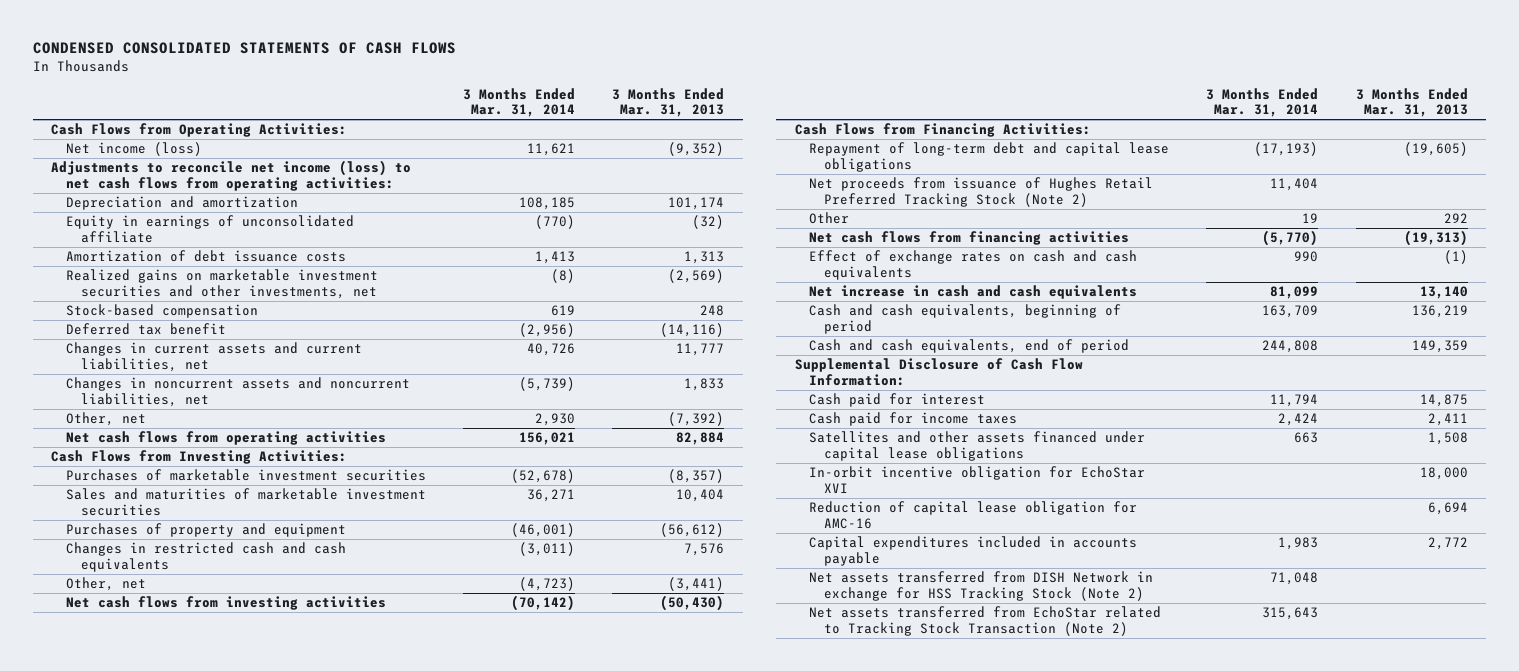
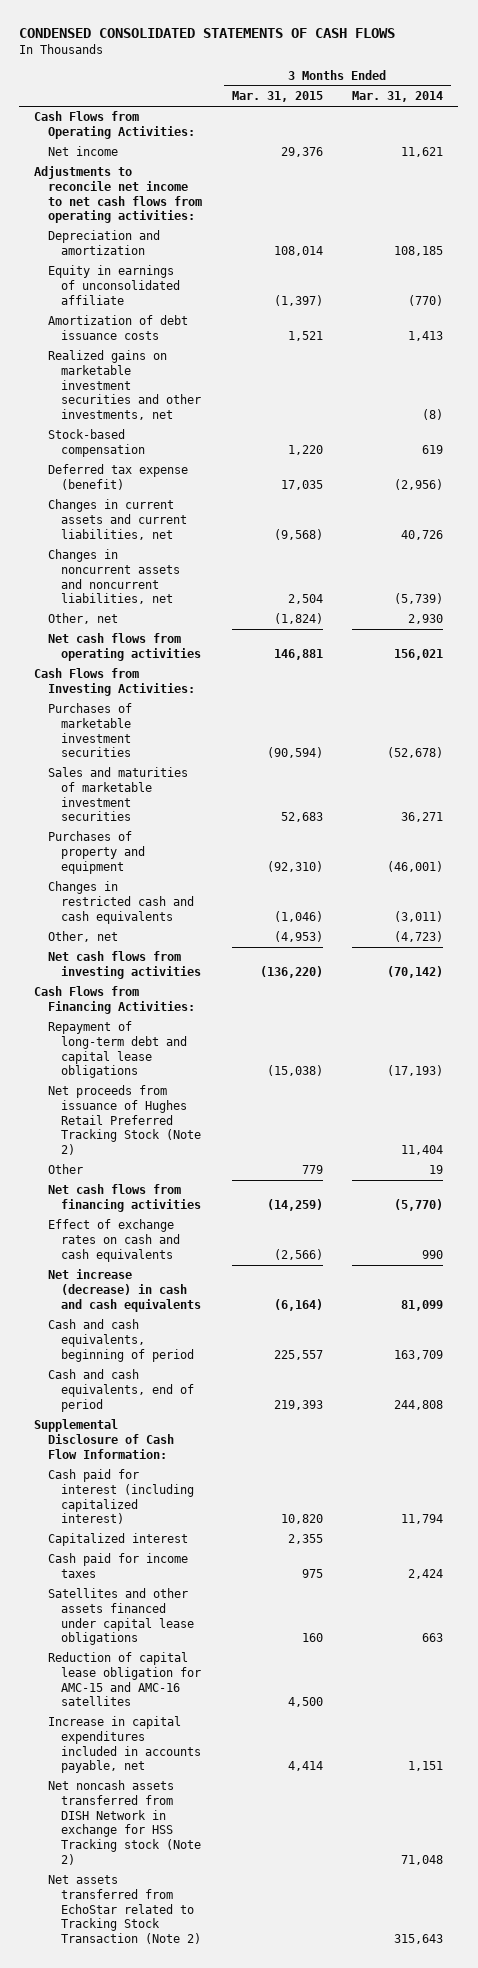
[612,87,725,118] 3 Months Ended Mar. 31, 2013 -> none
none -> [231,91,323,103] Mar. 31, 2015
[65,142,202,157] Net income (loss) -> [47,146,118,157] Net income
[51,160,412,191] Adjustments to reconcile net income (loss) to net cash flows from operating activities: -> [34,166,202,224] Adjustments to reconcile net income to net cash flows from operating activities:
[65,323,226,336] Deferred tax benefit -> [47,464,188,491] Deferred tax expense (benefit)
[809,285,1138,300] Net increase in cash and cash equivalents -> [47,1269,201,1312] Net increase (decrease) in cash and cash equivalents
[809,393,986,408] Cash paid for interest -> [47,1469,194,1525] Cash paid for interest (including capitalized interest)
none -> [47,1533,188,1547] Capitalized interest
[809,466,1146,493] In-orbit incentive obligation for EchoStar XVI -> none
[809,501,1138,529] Reduction of capital lease obligation for AMC-16 -> [47,1652,201,1707] Reduction of capital lease obligation for AMC-15 and AMC-16 satellites
[809,536,1138,566] Capital expenditures included in accounts payable -> [47,1716,201,1774] Increase in capital expenditures included in accounts payable, net
[1278,537,1319,551] 1,983 -> [408,1761,444,1772] 1,151
[809,571,1154,601] Net assets transferred from DISH Network in exchange for HSS Tracking Stock (Note 2) -> [47,1780,201,1865] Net noncash assets transferred from DISH Network in exchange for HSS Tracking stock (Note 2)

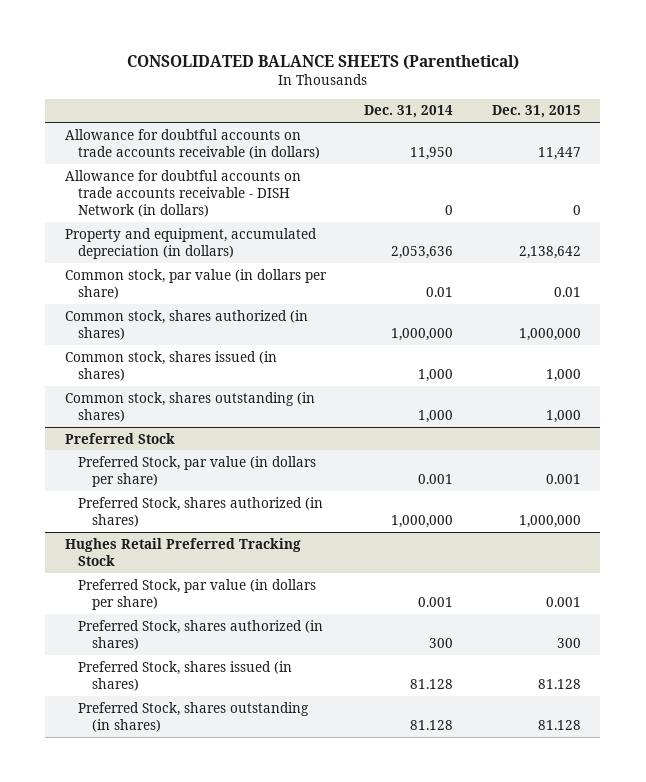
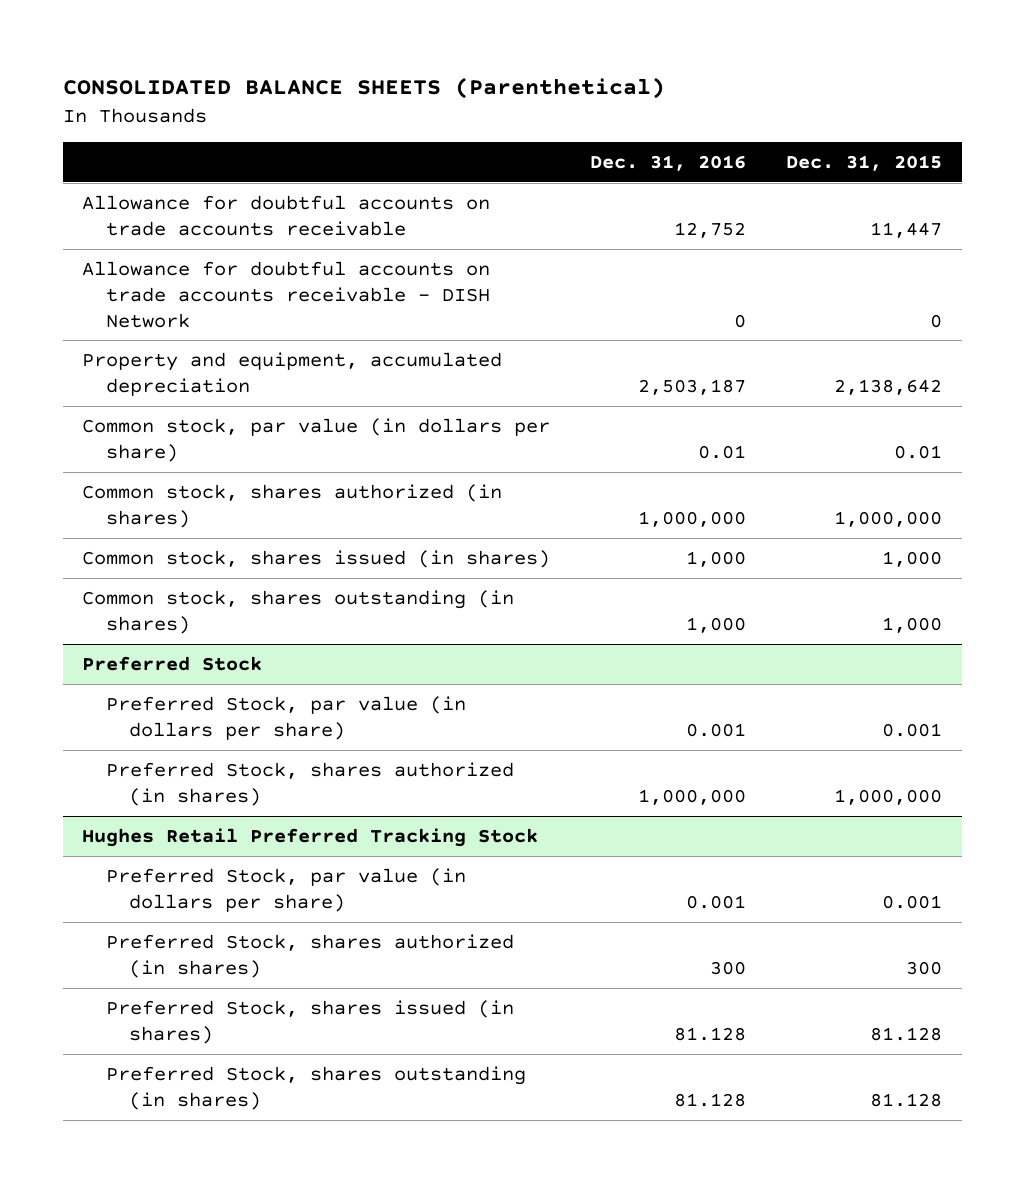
[364,105,454,119] Dec. 31, 2014 -> none
none -> [590,154,747,171] Dec. 31, 2016
[64,128,321,159] Allowance for doubtful accounts on trade accounts receivable (in dollars) -> [82,194,491,236] Allowance for doubtful accounts on trade accounts receivable
[64,169,301,218] Allowance for doubtful accounts on trade accounts receivable - DISH Network (in dollars) -> [82,260,491,328] Allowance for doubtful accounts on trade accounts receivable - DISH Network
[64,227,317,259] Property and equipment, accumulated depreciation (in dollars) -> [82,351,503,396] Property and equipment, accumulated depreciation

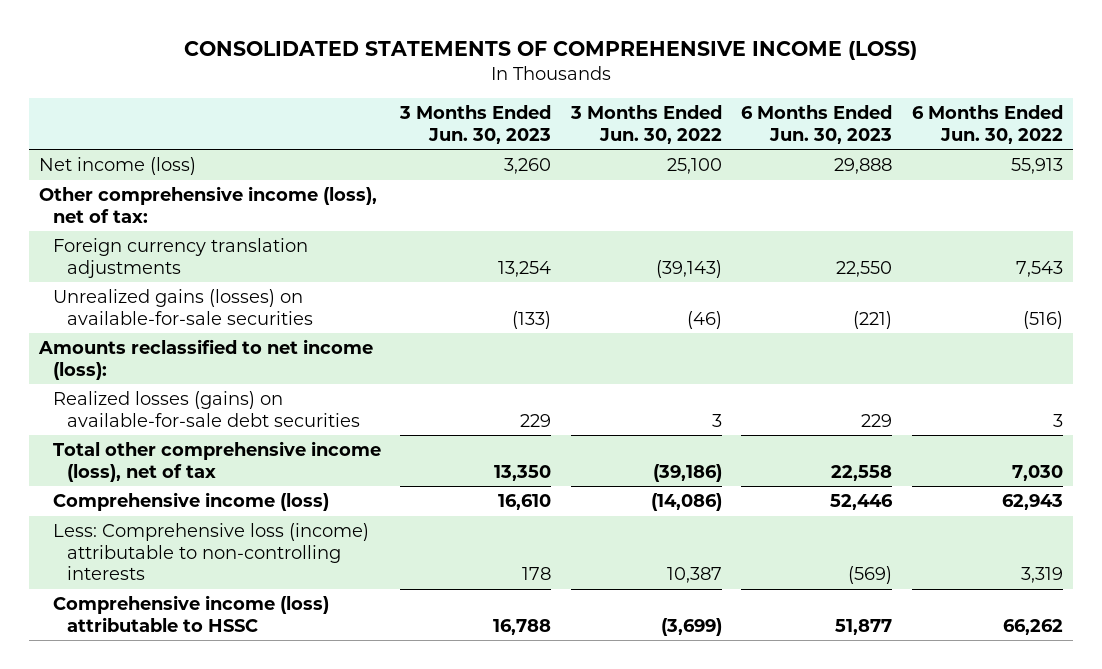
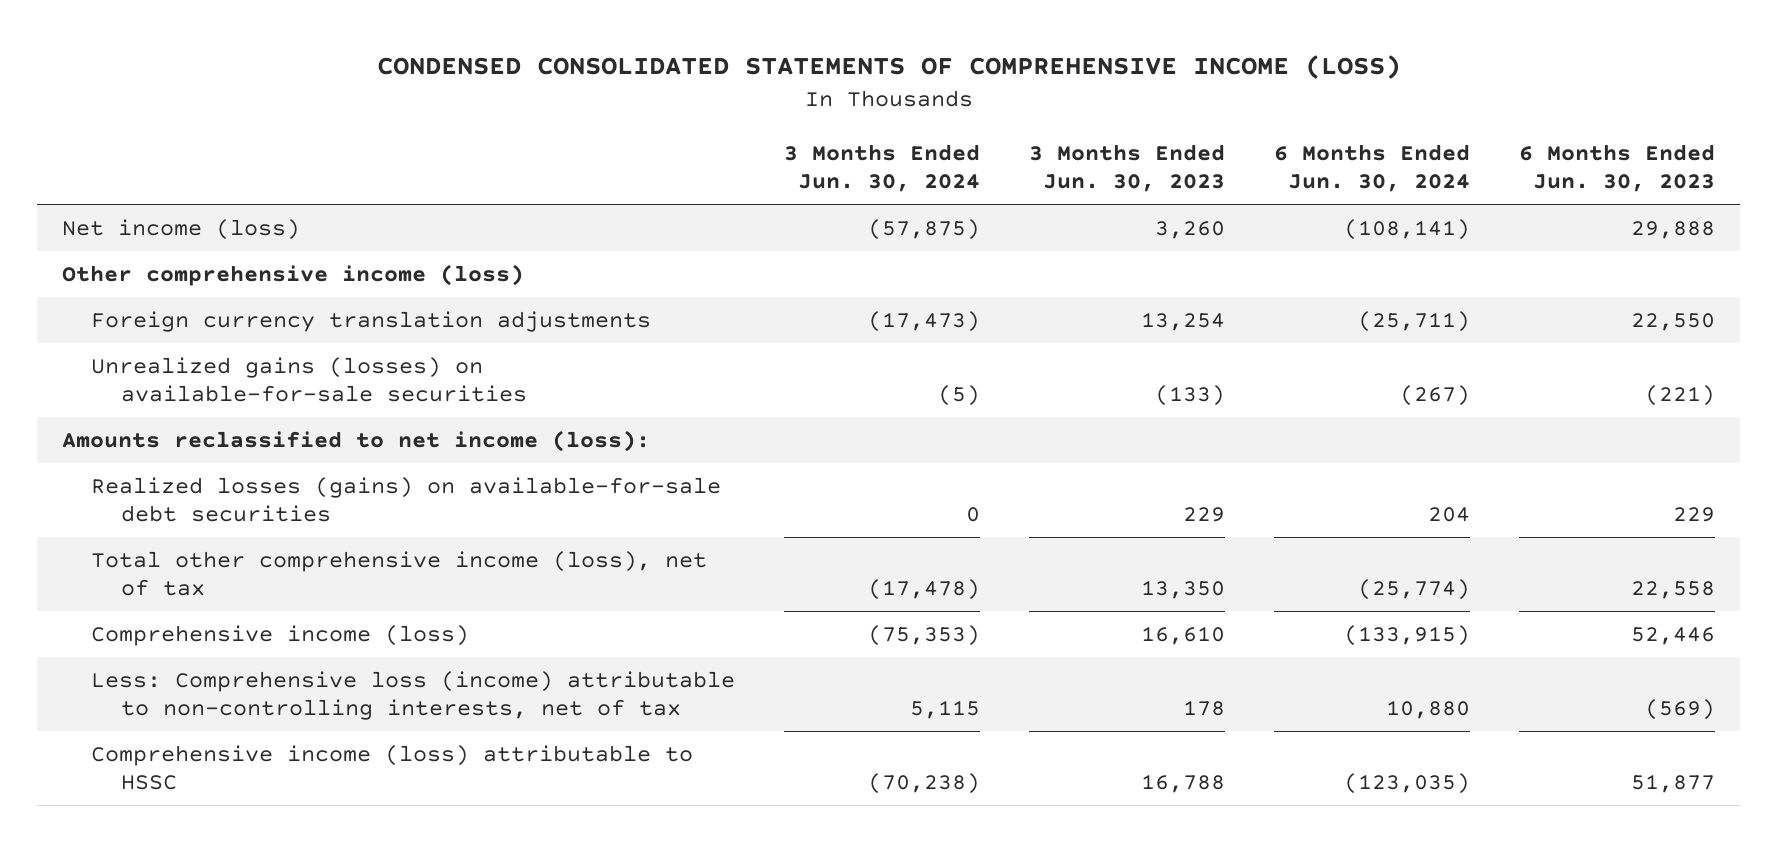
[183,41,917,61] CONSOLIDATED STATEMENTS OF COMPREHENSIVE INCOME (LOSS) -> [376,55,1401,80] CONDENSED CONSOLIDATED STATEMENTS OF COMPREHENSIVE INCOME (LOSS)
[569,105,722,144] 3 Months Ended Jun. 30, 2022 -> none
[912,105,1064,144] 6 Months Ended Jun. 30, 2022 -> none
none -> [784,144,981,193] 3 Months Ended Jun. 30, 2024
none -> [1274,144,1471,193] 6 Months Ended Jun. 30, 2024
[38,186,377,223] Other comprehensive income (loss), net of tax: -> [61,263,524,286] Other comprehensive income (loss)
[52,523,369,581] Less: Comprehensive loss (income) attributable to non-controlling interests -> [91,670,736,721] Less: Comprehensive loss (income) attributable to non-controlling interests, net of tax

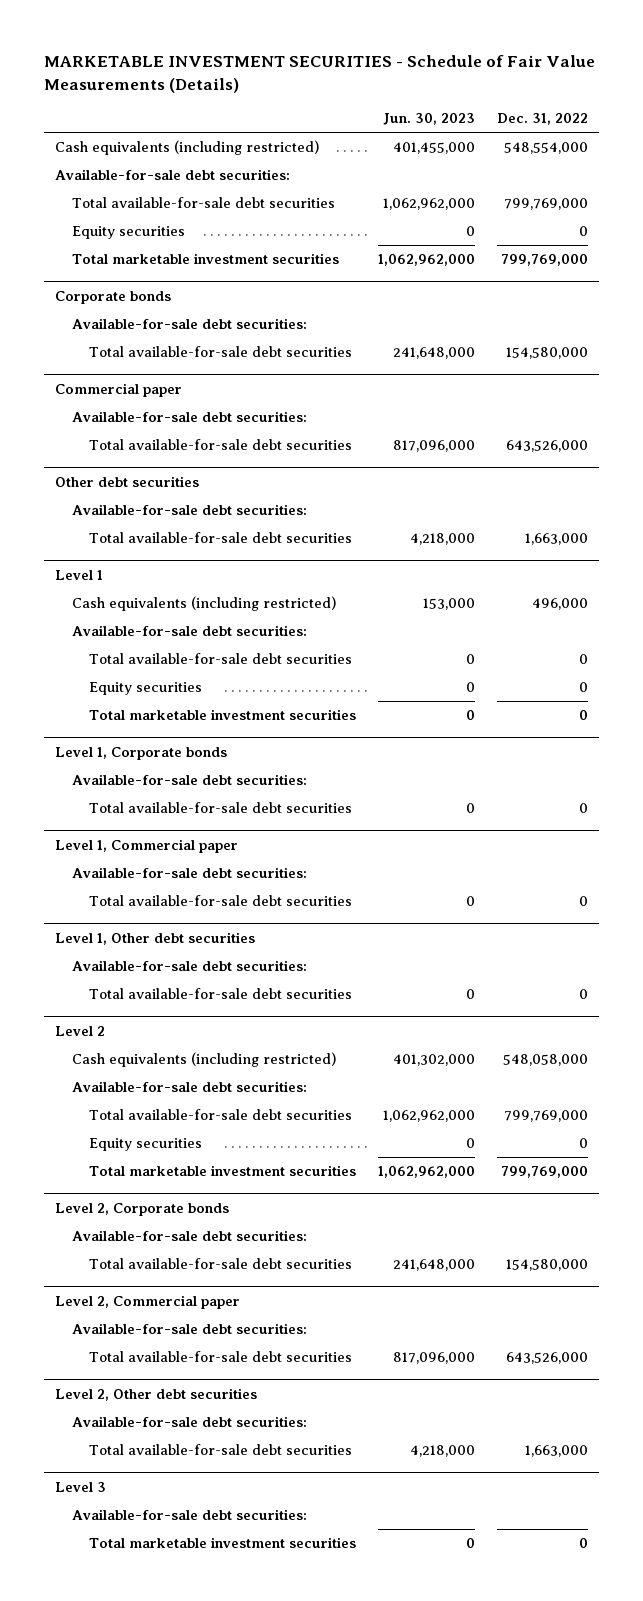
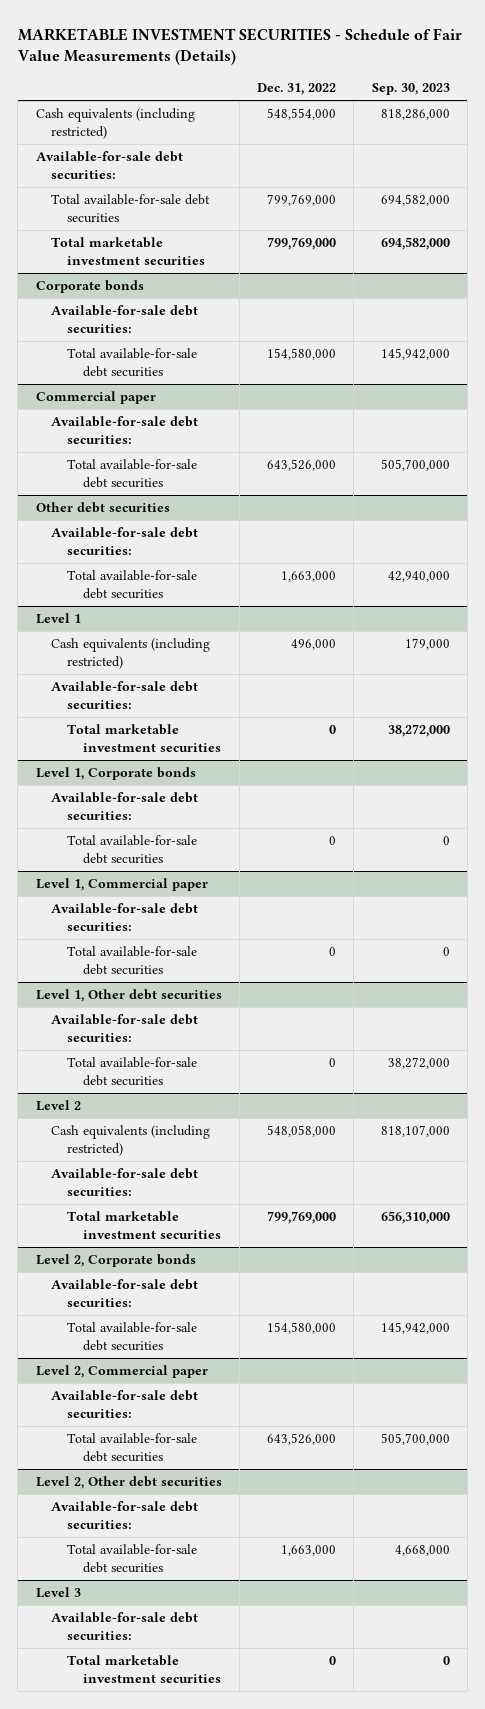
[382,113,475,126] Jun. 30, 2023 -> none
none -> [371,83,450,96] Sep. 30, 2023
[71,226,185,240] Equity securities -> none
[88,653,352,665] Total available-for-sale debt securities -> none
[88,682,202,696] Equity securities -> none
[88,1109,352,1121] Total available-for-sale debt securities -> none
[88,1138,202,1152] Equity securities -> none

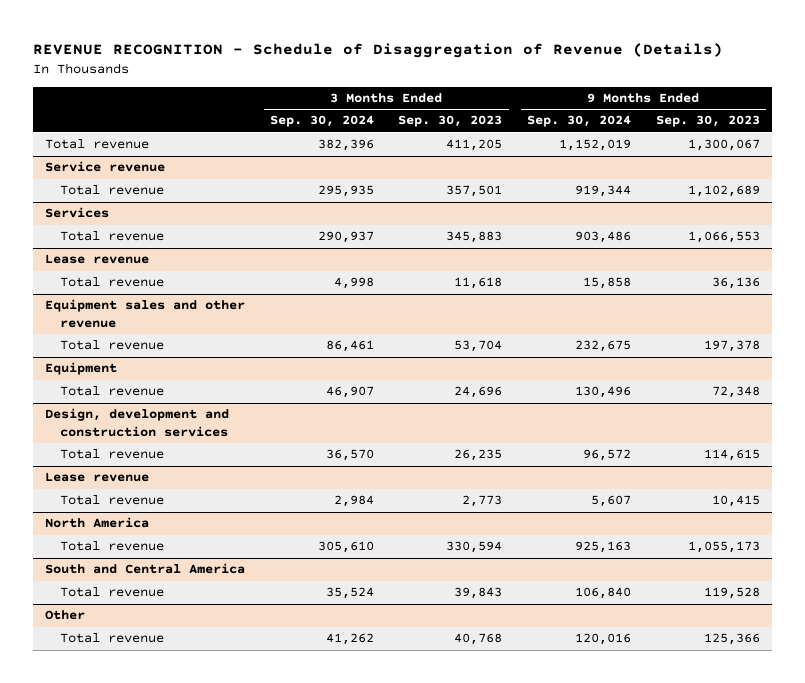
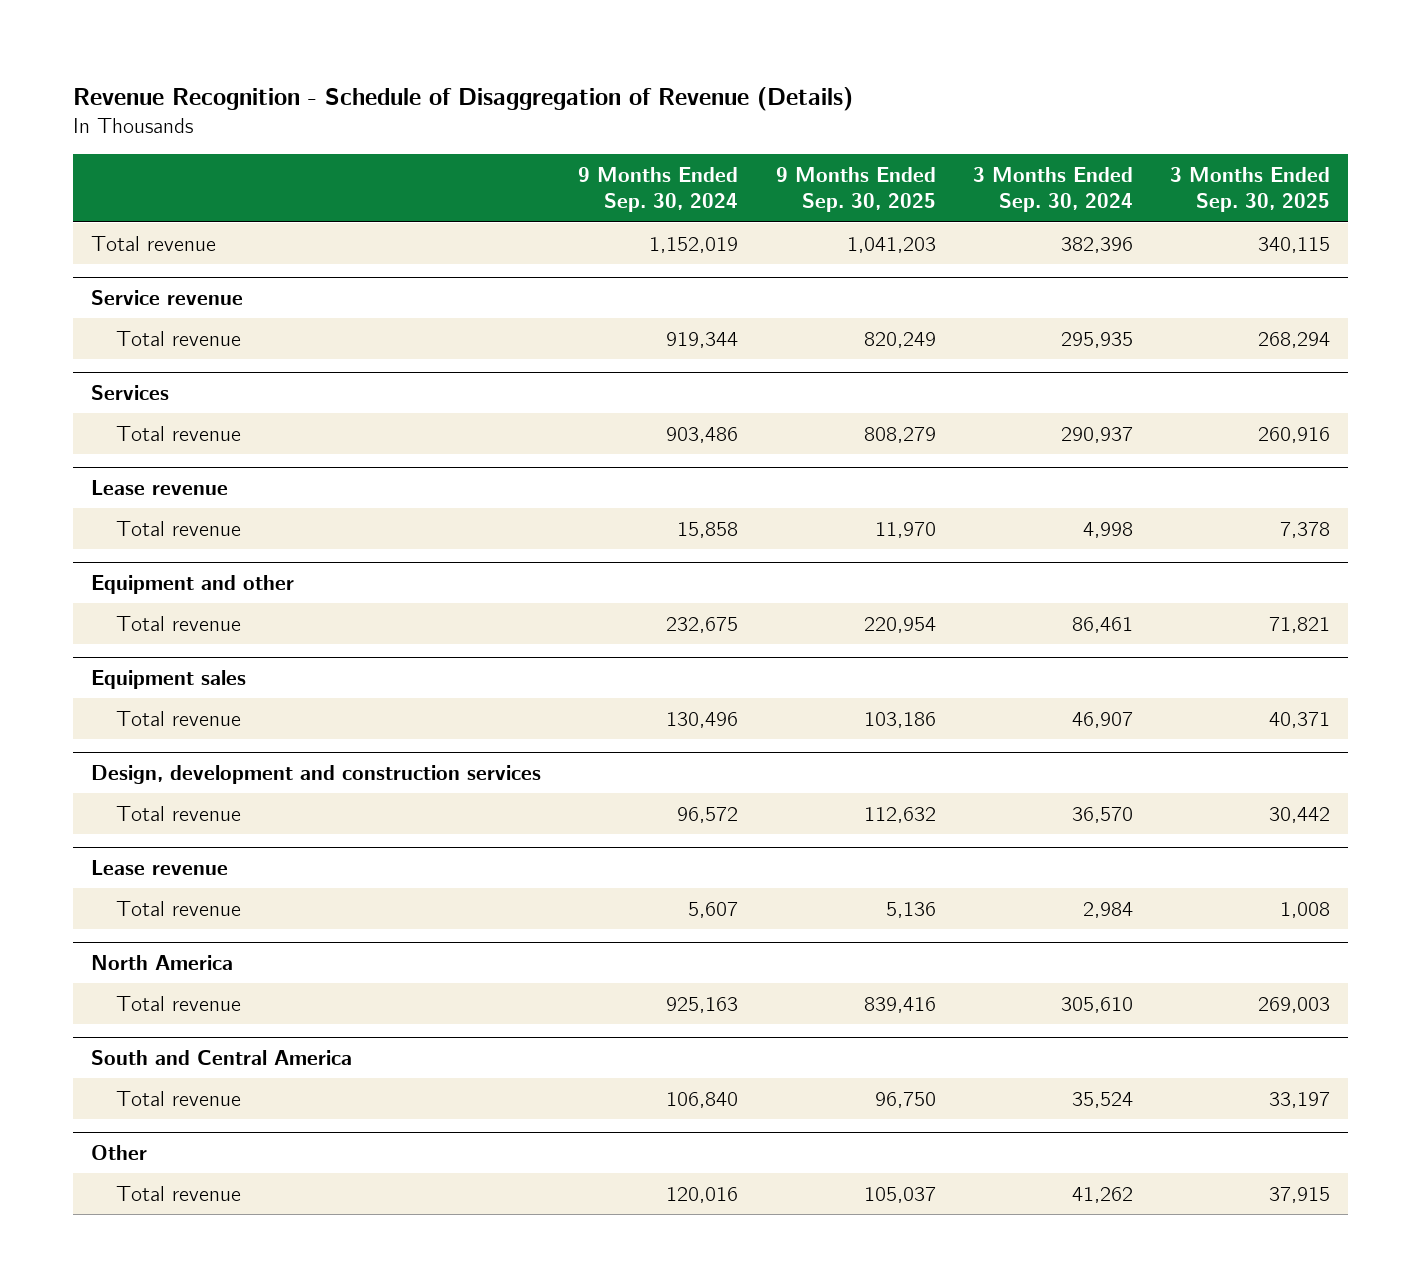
[32,43,723,59] REVENUE RECOGNITION - Schedule of Disaggregation of Revenue (Details) -> [72,87,853,112] Revenue Recognition - Schedule of Disaggregation of Revenue (Details)
[398,115,503,128] Sep. 30, 2023 -> none
[655,115,760,128] Sep. 30, 2023 -> none
none -> [775,167,936,213] 9 Months Ended Sep. 30, 2025
none -> [1169,167,1330,213] 3 Months Ended Sep. 30, 2025
[45,299,246,329] Equipment sales and other revenue -> [91,574,295,594] Equipment and other
[45,362,118,376] Equipment -> [91,669,247,689] Equipment sales

